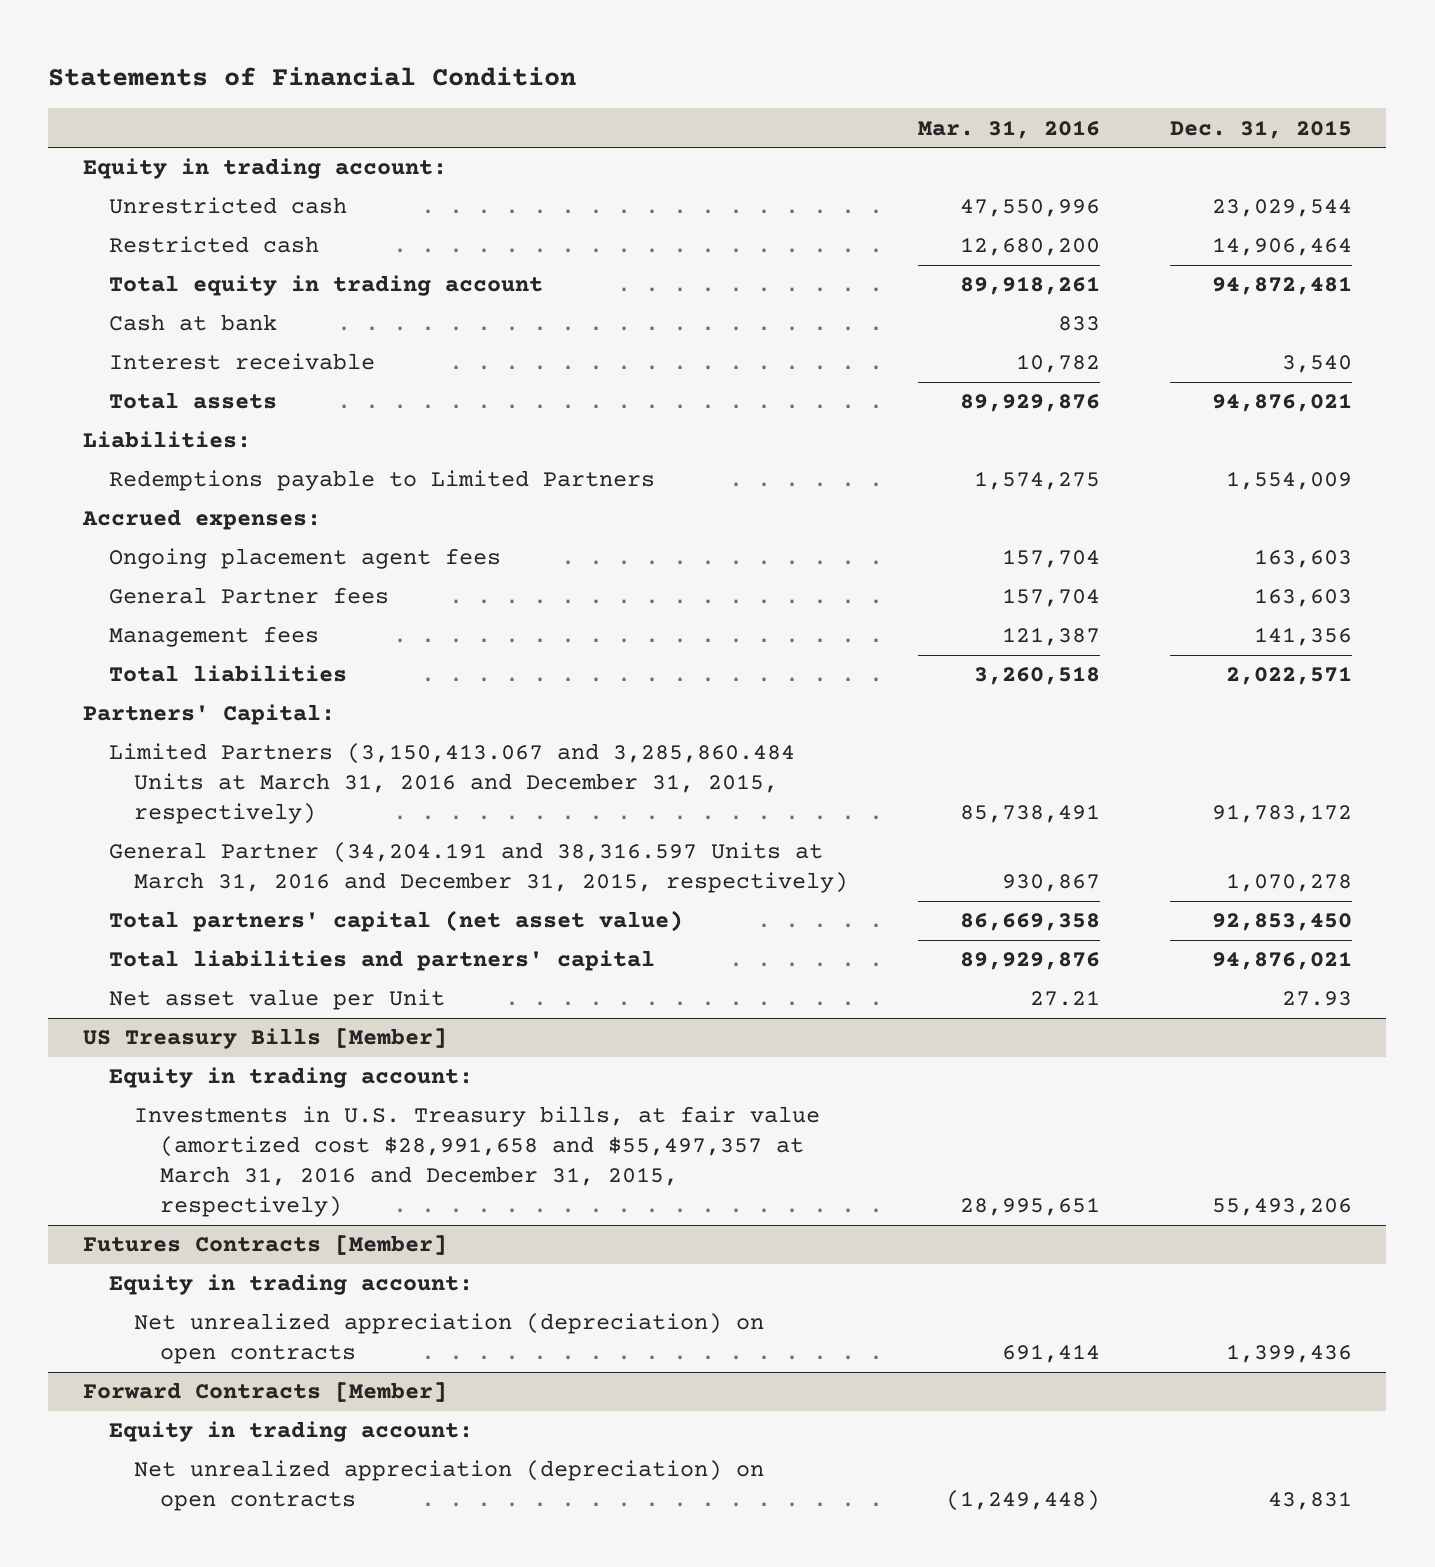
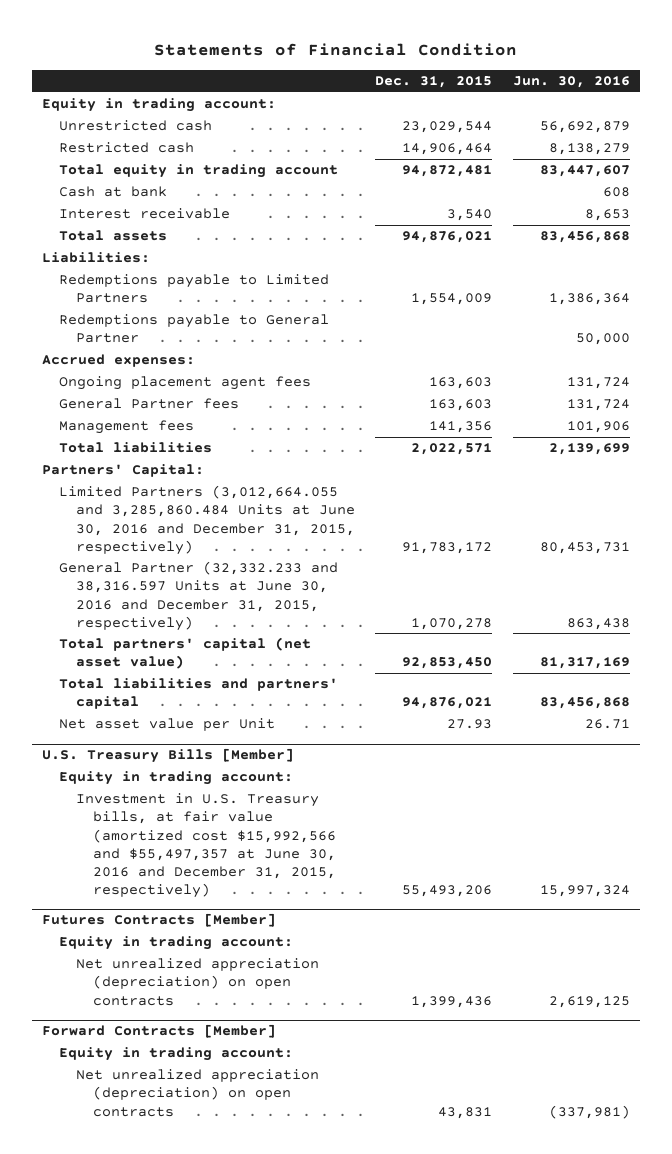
[917,119,1100,139] Mar. 31, 2016 -> none
none -> [513,76,631,89] Jun. 30, 2016
none -> [58,314,329,344] Redemptions payable to General Partner
[108,743,795,825] Limited Partners (3,150,413.067 and 3,285,860.484 Units at March 31, 2016 and December 31, 2015, respectively) -> [58,485,355,555] Limited Partners (3,012,664.055 and 3,285,860.484 Units at June 30, 2016 and December 31, 2015, respectively)
[108,842,849,894] General Partner (34,204.191 and 38,316.597 Units at March 31, 2016 and December 31, 2015, respectively) -> [58,561,338,631] General Partner (32,332.233 and 38,316.597 Units at June 30, 2016 and December 31, 2015, respectively)
[82,1028,447,1050] US Treasury Bills [Member] -> [41,748,294,764] U.S. Treasury Bills [Member]
[134,1106,821,1217] Investments in U.S. Treasury bills, at fair value (amortized cost $28,991,658 and $55,497,357 at March 31, 2016 and December 31, 2015, respectively) -> [75,793,336,899] Investment in U.S. Treasury bills, at fair value (amortized cost $15,992,566 and $55,497,357 at June 30, 2016 and December 31, 2015, respectively)

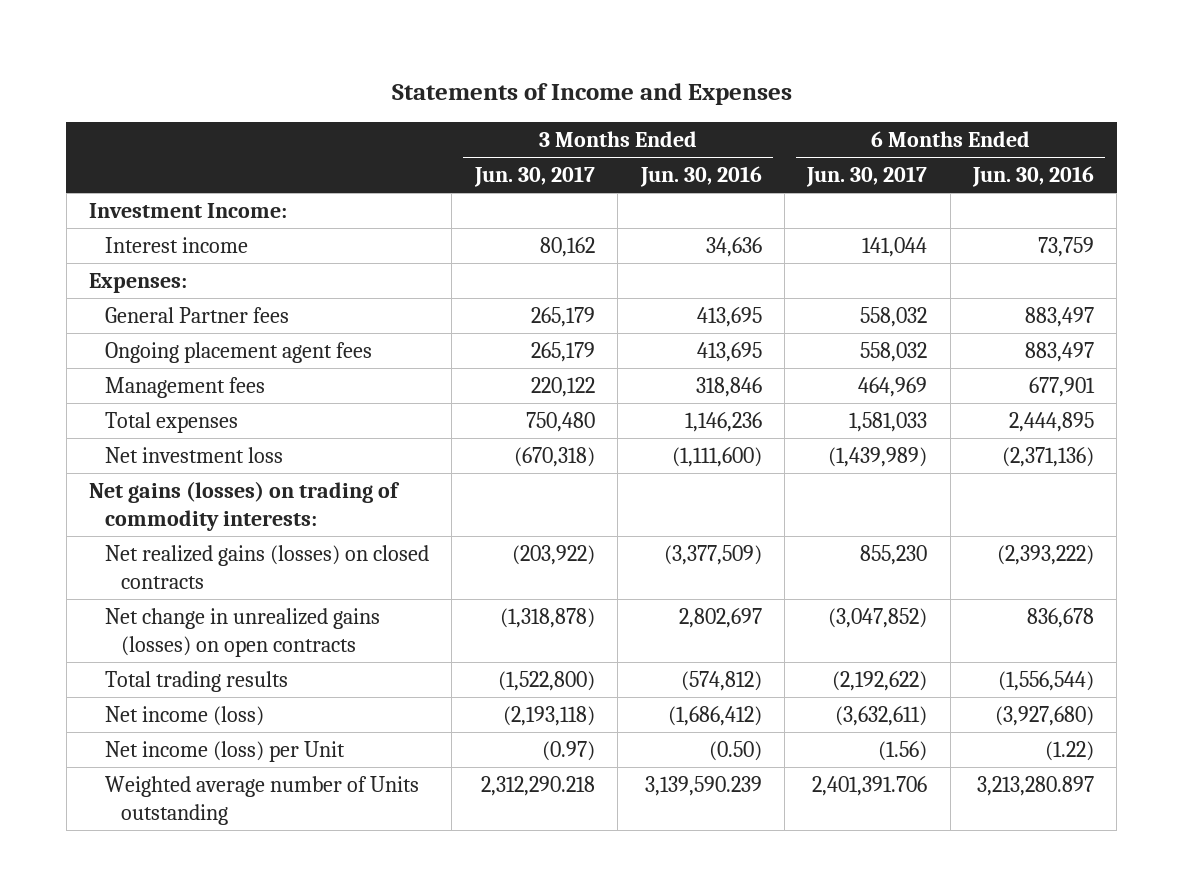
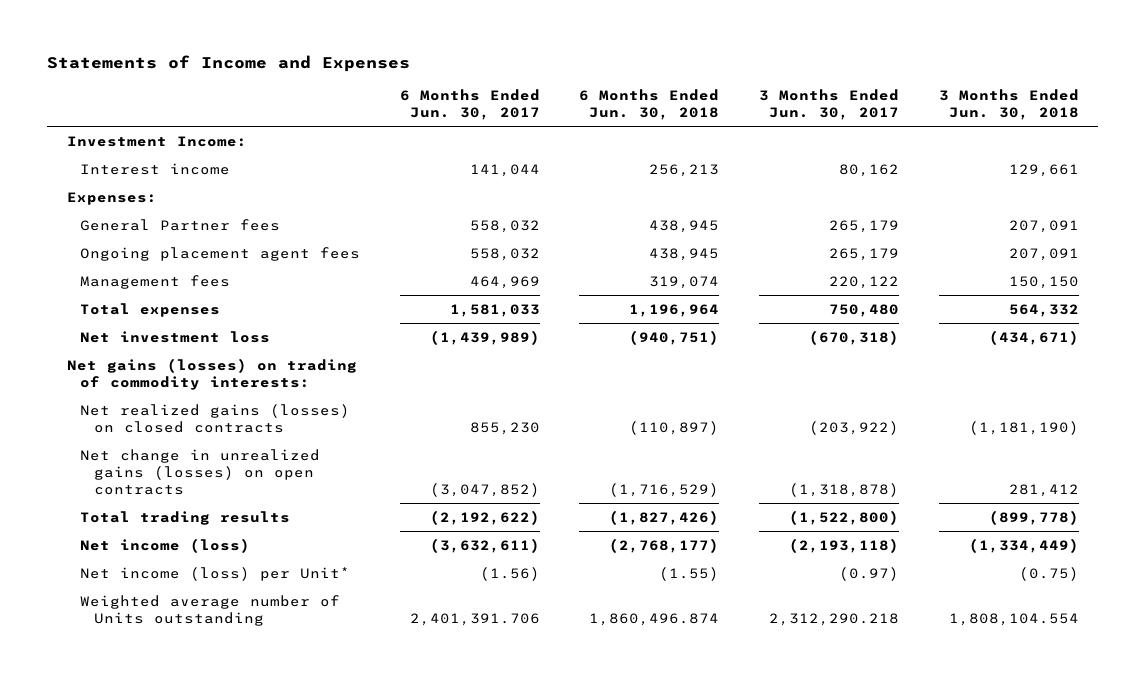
[639,166,762,188] Jun. 30, 2016 -> none
[971,166,1094,188] Jun. 30, 2016 -> none
none -> [579,89,720,121] 6 Months Ended Jun. 30, 2018
none -> [938,89,1079,121] 3 Months Ended Jun. 30, 2018
[105,740,346,762] Net income (loss) per Unit -> [80,566,351,581] Net income (loss) per Unit*

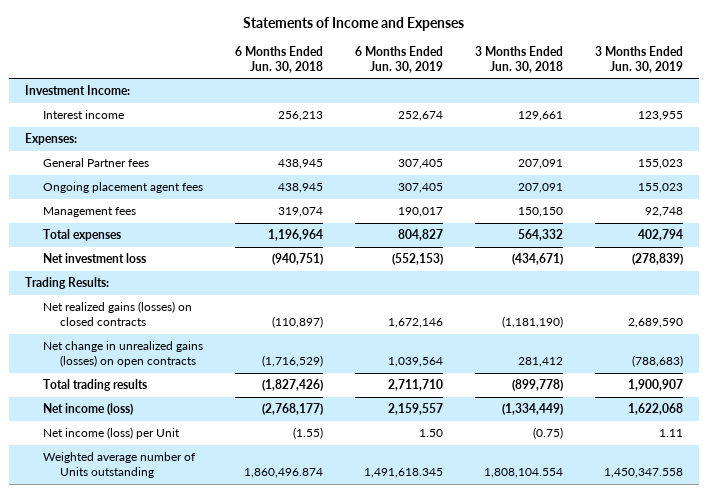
[399,89,540,121] 6 Months Ended Jun. 30, 2017 -> none
[758,89,899,121] 3 Months Ended Jun. 30, 2017 -> none
none -> [354,45,443,73] 6 Months Ended Jun. 30, 2019
none -> [594,45,683,73] 3 Months Ended Jun. 30, 2019
[66,357,357,390] Net gains (losses) on trading of commodity interests: -> none
none -> [25,277,110,290] Trading Results:
[80,566,351,581] Net income (loss) per Unit* -> [42,427,180,440] Net income (loss) per Unit

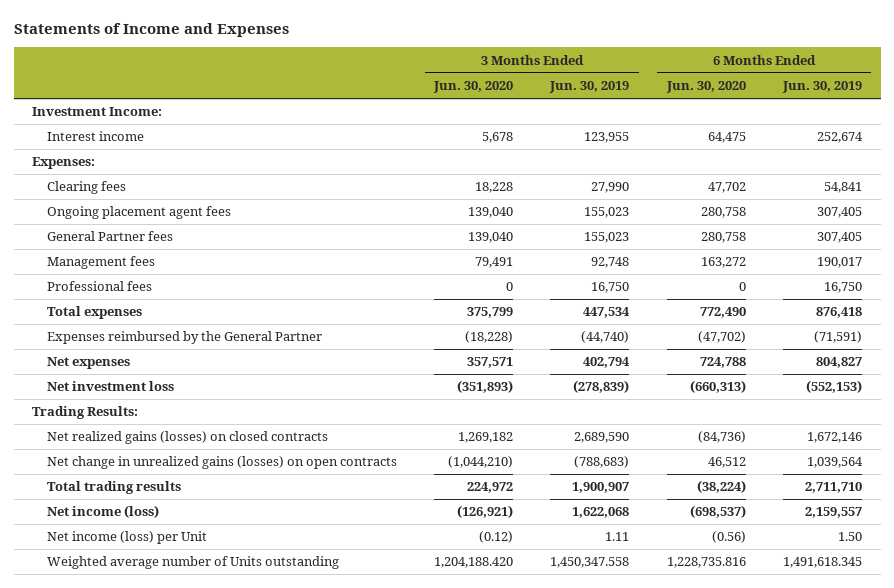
[234,45,323,73] 6 Months Ended Jun. 30, 2018 -> none
[474,45,563,73] 3 Months Ended Jun. 30, 2018 -> none
none -> [433,81,514,94] Jun. 30, 2020
none -> [665,81,746,94] Jun. 30, 2020
none -> [46,181,126,195] Clearing fees
[42,158,149,168] General Partner fees -> [46,231,173,242] General Partner fees
none -> [46,281,152,292] Professional fees
[397,229,443,242] 804,827 -> [816,307,863,319] 876,418
[637,229,683,242] 402,794 -> [583,307,631,319] 447,534
none -> [46,331,322,345] Expenses reimbursed by the General Partner
none -> [46,357,130,370] Net expenses

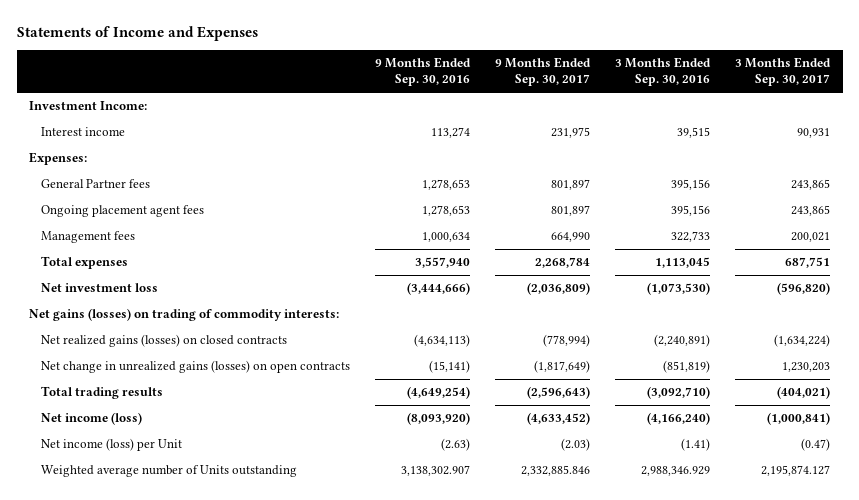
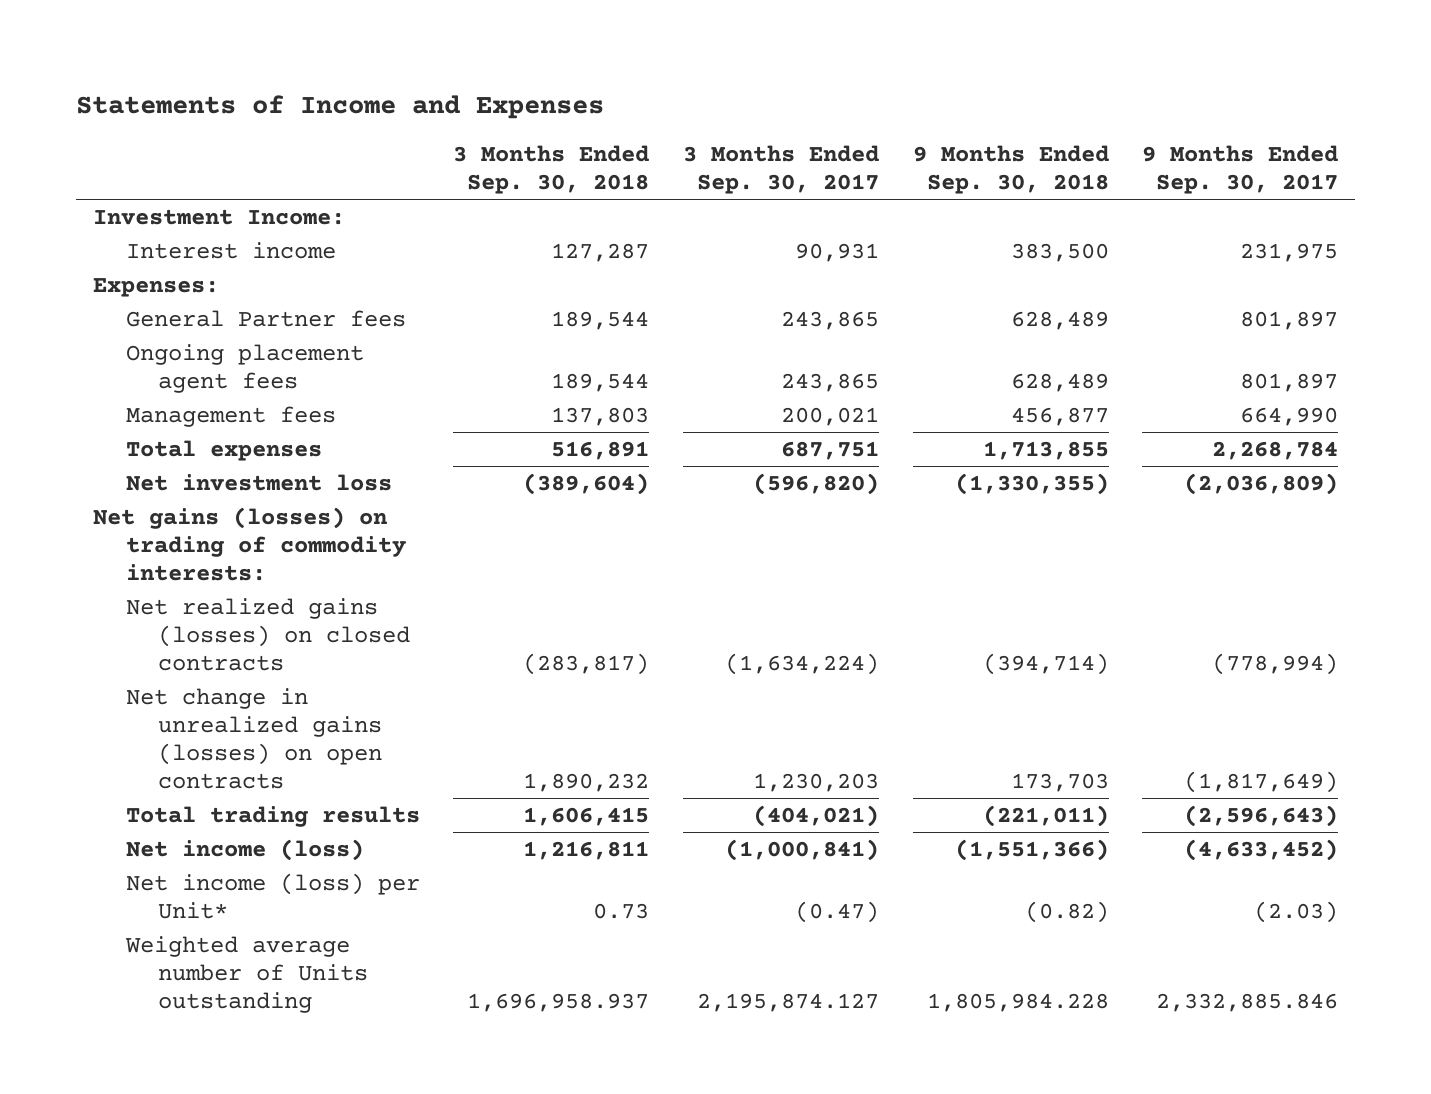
[374,56,471,87] 9 Months Ended Sep. 30, 2016 -> none
[614,56,711,87] 3 Months Ended Sep. 30, 2016 -> none
none -> [453,145,650,195] 3 Months Ended Sep. 30, 2018
none -> [912,145,1109,195] 9 Months Ended Sep. 30, 2018
[40,438,182,452] Net income (loss) per Unit -> [125,873,420,919] Net income (loss) per Unit*

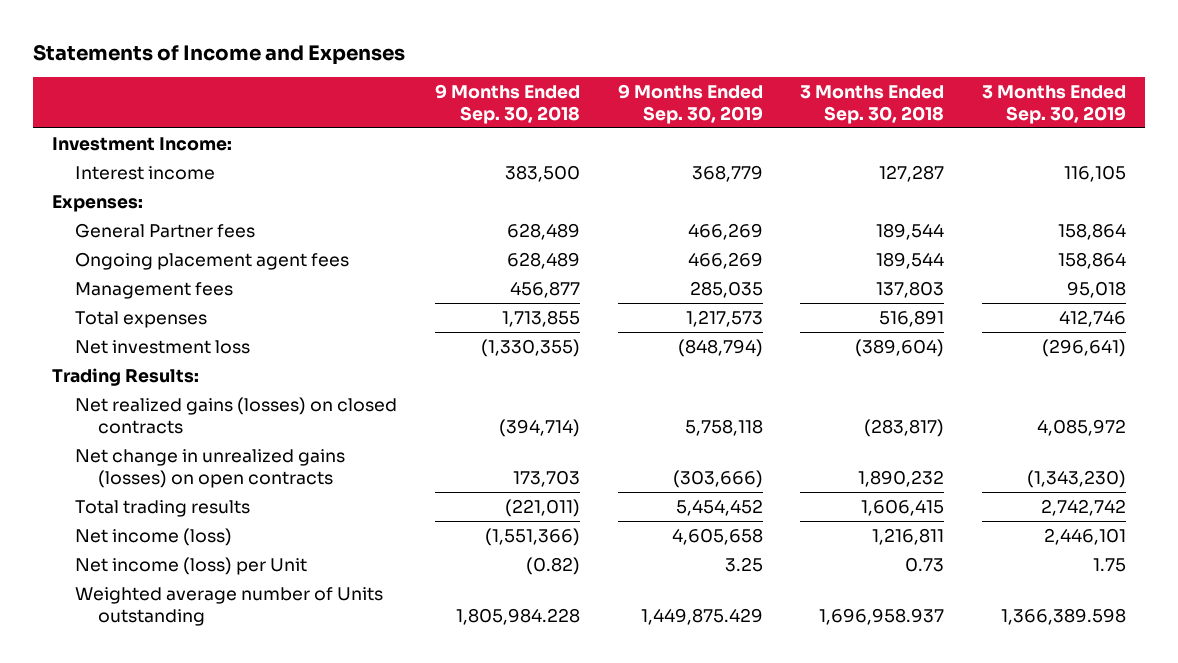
[682,145,879,195] 3 Months Ended Sep. 30, 2017 -> none
[1142,145,1339,195] 9 Months Ended Sep. 30, 2017 -> none
none -> [617,83,763,124] 9 Months Ended Sep. 30, 2019
none -> [982,84,1127,124] 3 Months Ended Sep. 30, 2019
[93,507,406,581] Net gains (losses) on trading of commodity interests: -> none
none -> [51,367,199,386] Trading Results:
[125,873,420,919] Net income (loss) per Unit* -> [74,556,307,575] Net income (loss) per Unit

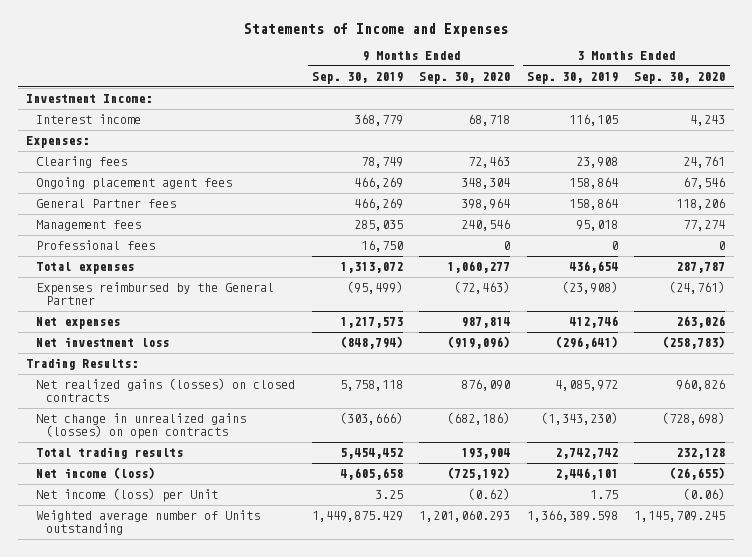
[434,83,580,124] 9 Months Ended Sep. 30, 2018 -> none
[800,84,945,124] 3 Months Ended Sep. 30, 2018 -> none
none -> [419,71,511,84] Sep. 30, 2020
none -> [634,71,726,84] Sep. 30, 2020
none -> [36,156,128,169] Clearing fees
[74,222,255,238] General Partner fees -> [36,199,177,209] General Partner fees
none -> [36,240,156,251] Professional fees
[685,309,763,327] 1,217,573 -> [339,262,403,274] 1,313,072
[1059,309,1127,327] 412,746 -> [568,261,618,274] 436,654
none -> [36,282,275,306] Expenses reimbursed by the General Partner
none -> [36,317,121,330] Net expenses

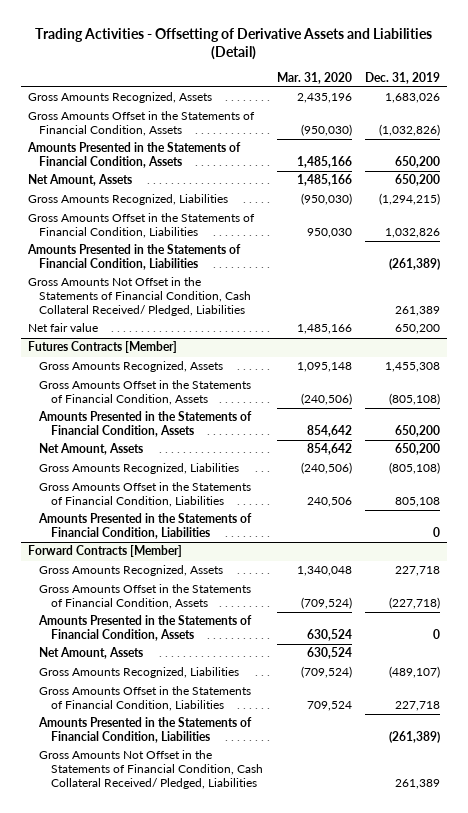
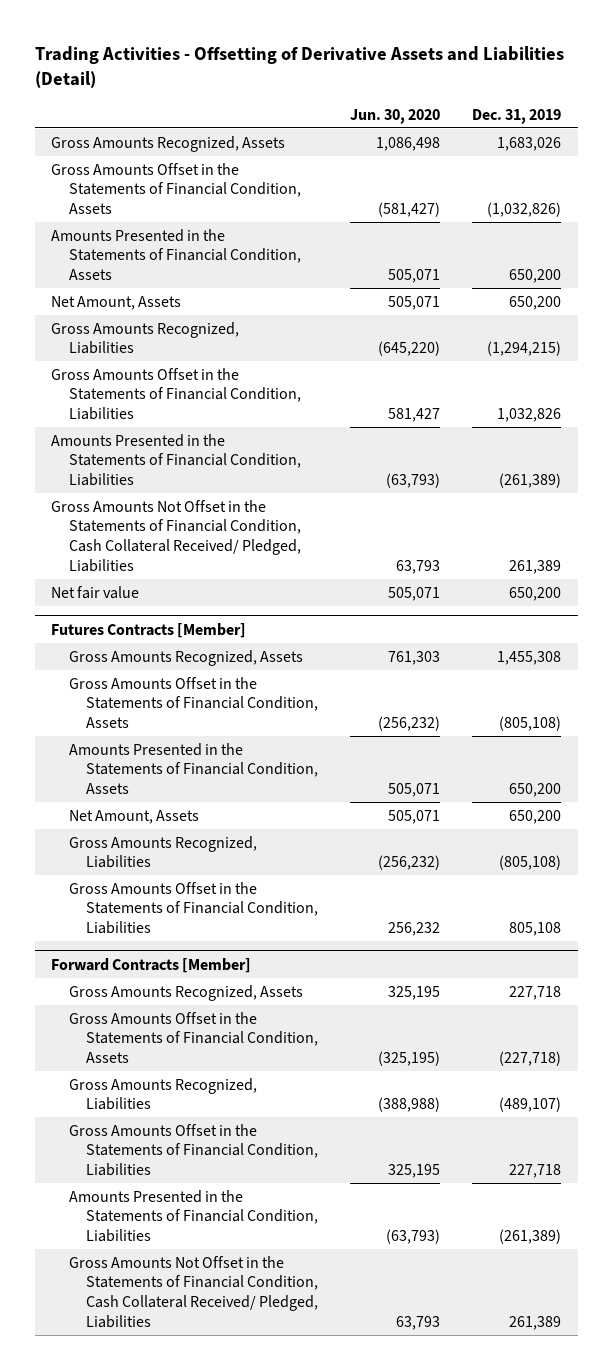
[276,71,352,84] Mar. 31, 2020 -> none
none -> [350,108,441,124] Jun. 30, 2020
[38,513,253,540] Amounts Presented in the Statements of Financial Condition, Liabilities -> none
[38,615,253,642] Amounts Presented in the Statements of Financial Condition, Assets -> none
[39,647,144,660] Net Amount, Assets -> none

